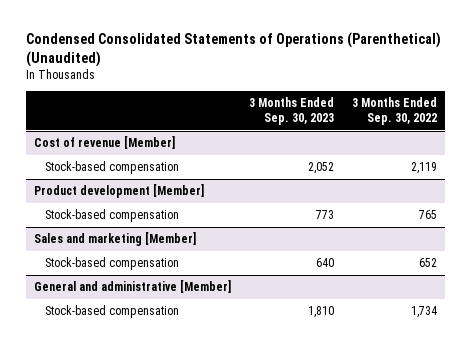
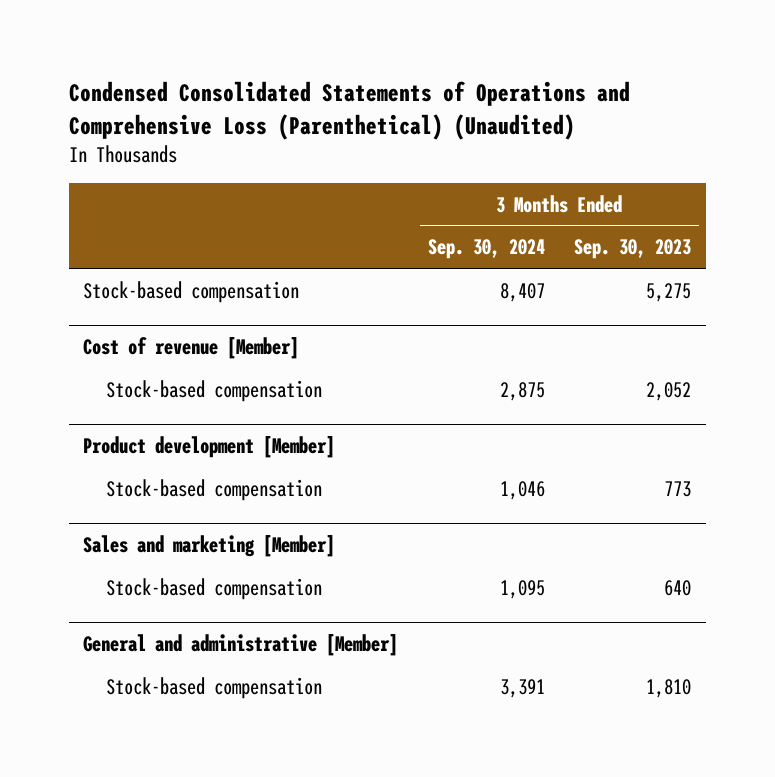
[25,32,441,67] Condensed Consolidated Statements of Operations (Parenthetical) (Unaudited) -> [68,81,630,140] Condensed Consolidated Statements of Operations and Comprehensive Loss (Parenthetical) (Unaudited)
[351,97,437,126] 3 Months Ended Sep. 30, 2022 -> none
none -> [427,239,545,260] Sep. 30, 2024
none -> [83,280,300,303] Stock-based compensation

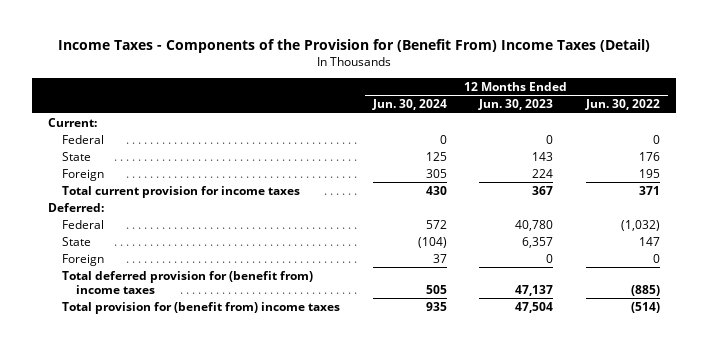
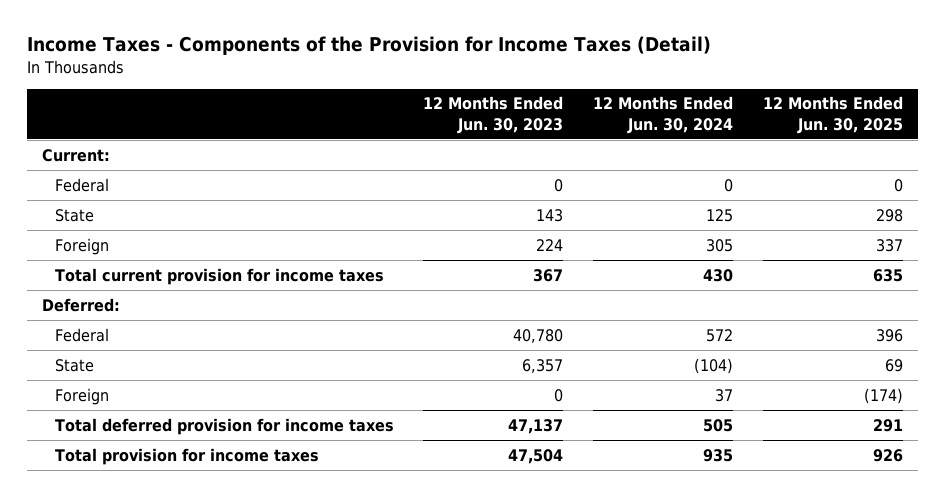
[58,39,651,54] Income Taxes - Components of the Provision for (Benefit From) Income Taxes (Detail) -> [26,36,711,56] Income Taxes - Components of the Provision for Income Taxes (Detail)
[584,99,660,111] Jun. 30, 2022 -> none
none -> [762,96,903,134] 12 Months Ended Jun. 30, 2025
[62,270,314,294] Total deferred provision for (benefit from) income taxes -> [54,417,394,435] Total deferred provision for income taxes
[62,301,341,314] Total provision for (benefit from) income taxes -> [54,447,319,465] Total provision for income taxes

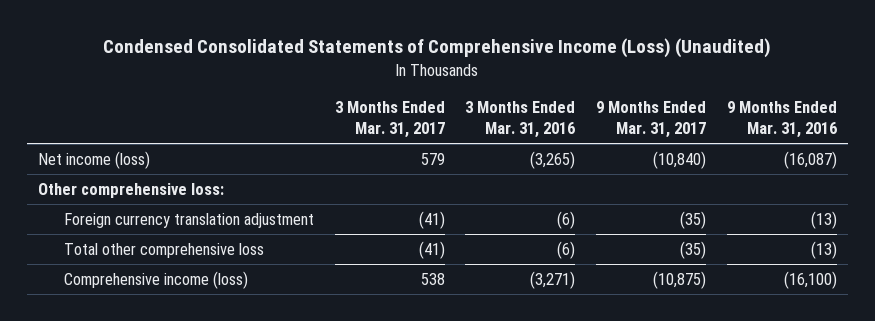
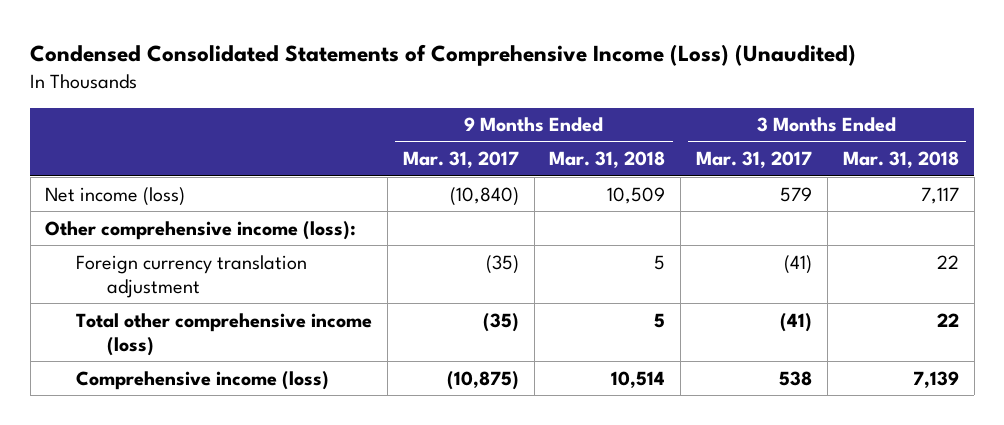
[465,101,576,139] 3 Months Ended Mar. 31, 2016 -> none
[727,101,838,139] 9 Months Ended Mar. 31, 2016 -> none
none -> [549,151,666,169] Mar. 31, 2018
none -> [842,151,959,169] Mar. 31, 2018
[37,182,224,198] Other comprehensive loss: -> [45,220,357,240] Other comprehensive income (loss):
[63,242,264,258] Total other comprehensive loss -> [76,312,373,356] Total other comprehensive income (loss)

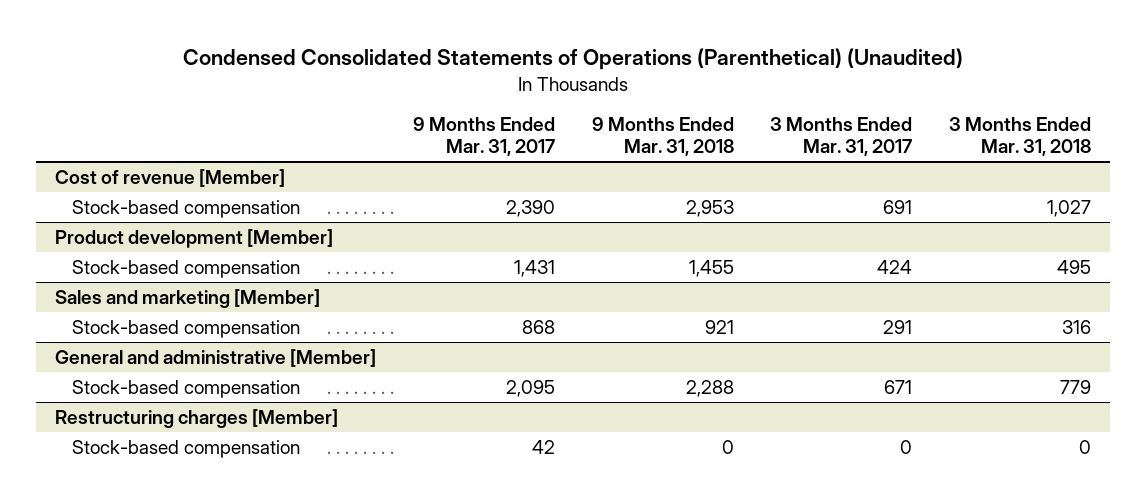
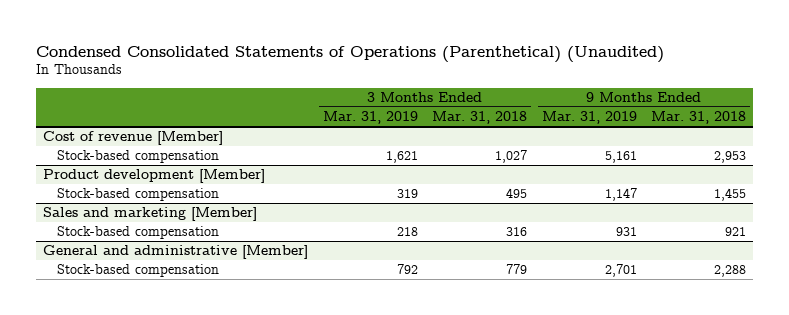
[412,117,555,157] 9 Months Ended Mar. 31, 2017 -> none
[770,117,913,157] 3 Months Ended Mar. 31, 2017 -> none
none -> [322,111,418,125] Mar. 31, 2019
none -> [541,111,637,125] Mar. 31, 2019
[54,408,338,428] Restructuring charges [Member] -> none
[71,439,300,458] Stock-based compensation -> none

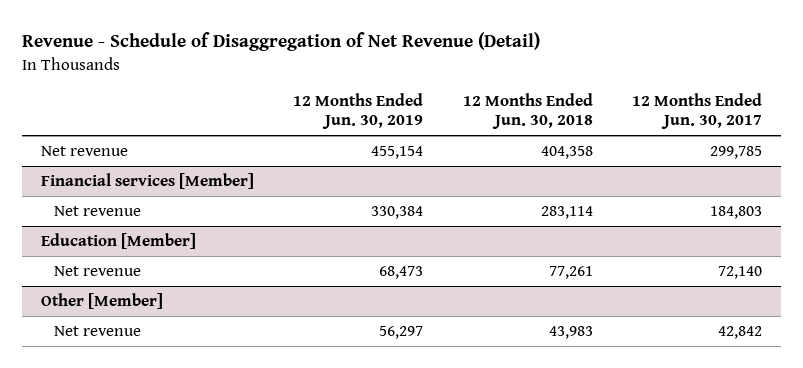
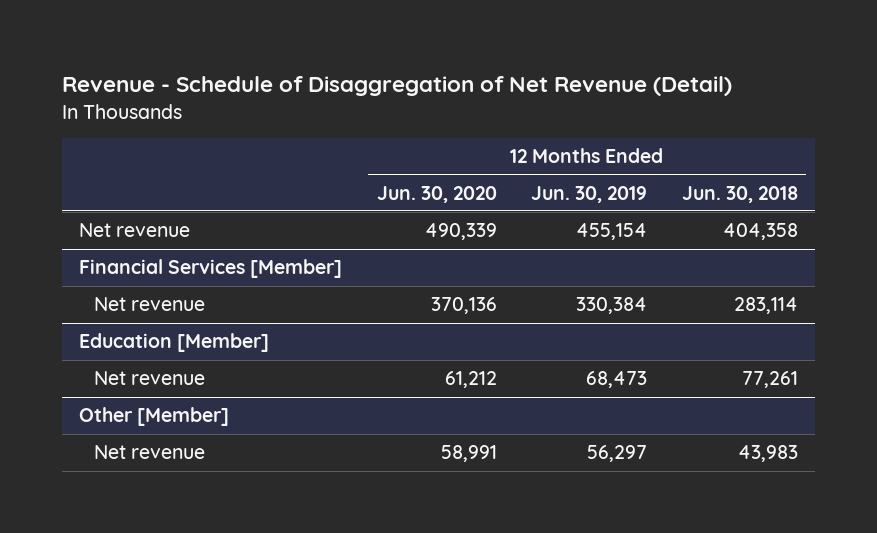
[631,92,762,130] 12 Months Ended Jun. 30, 2017 -> none
none -> [376,185,497,203] Jun. 30, 2020
[41,172,255,189] Financial services [Member] -> [79,259,343,279] Financial Services [Member]

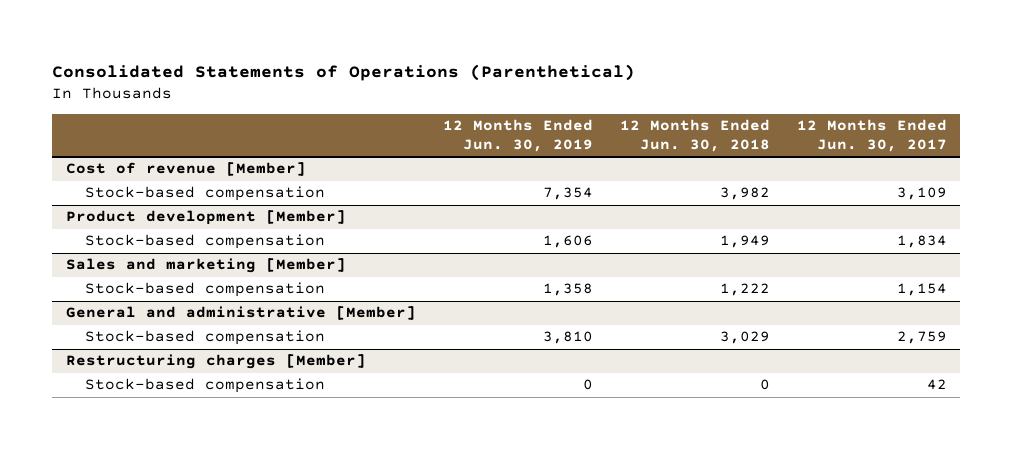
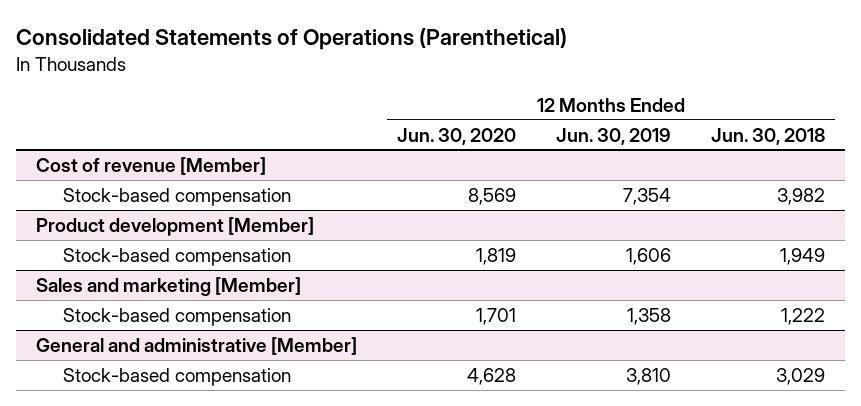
[796,119,947,153] 12 Months Ended Jun. 30, 2017 -> none
none -> [396,127,516,145] Jun. 30, 2020
[65,354,366,370] Restructuring charges [Member] -> none
[84,378,325,394] Stock-based compensation -> none

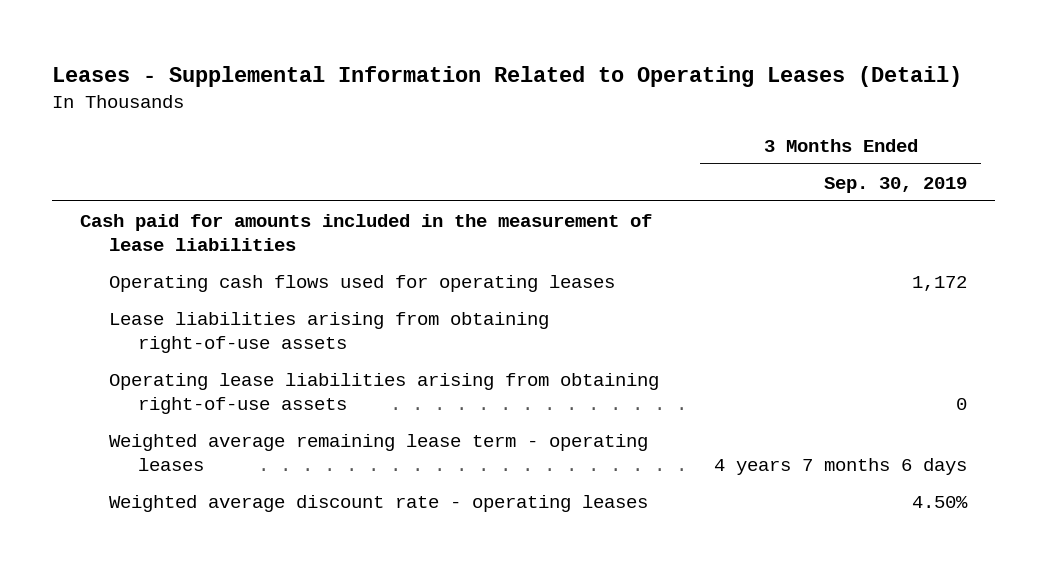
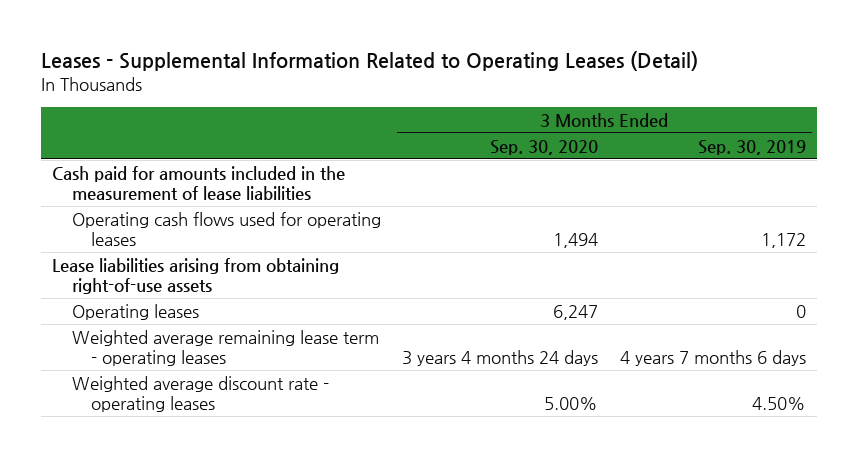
none -> [490,139,599,155] Sep. 30, 2020
[108,372,659,415] Operating lease liabilities arising from obtaining right-of-use assets -> none
none -> [71,303,199,320] Operating leases

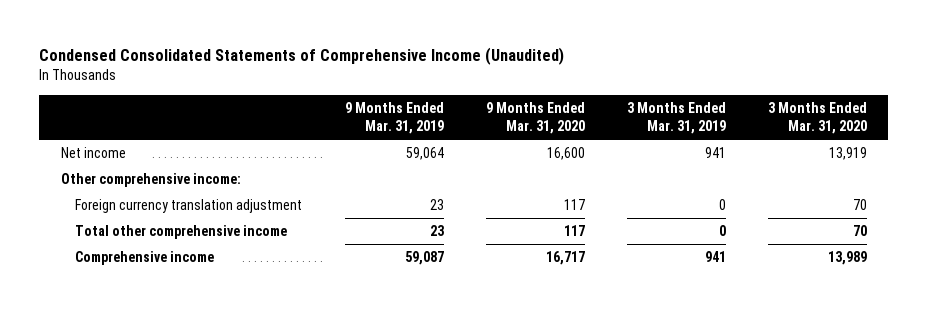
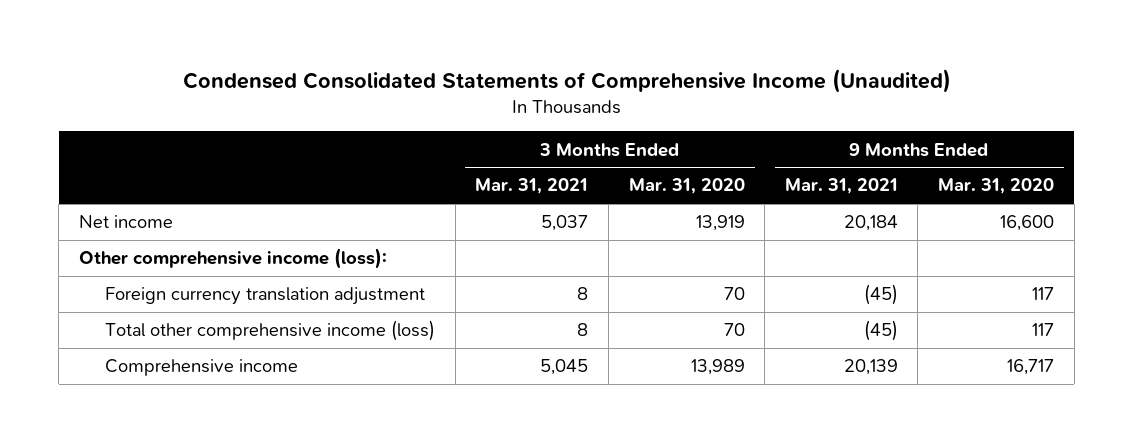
[344,101,444,134] 9 Months Ended Mar. 31, 2019 -> none
[626,101,726,134] 3 Months Ended Mar. 31, 2019 -> none
none -> [475,178,589,195] Mar. 31, 2021
none -> [784,178,898,195] Mar. 31, 2021
[60,173,241,188] Other comprehensive income: -> [78,248,387,270] Other comprehensive income (loss):
[75,225,288,240] Total other comprehensive income -> [105,320,436,342] Total other comprehensive income (loss)

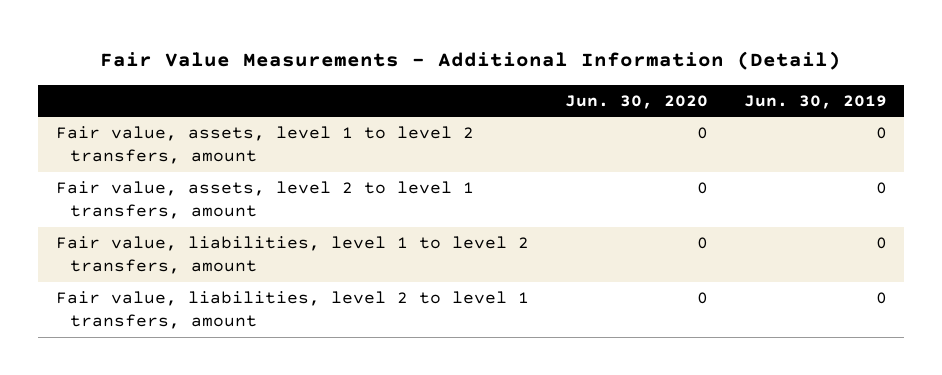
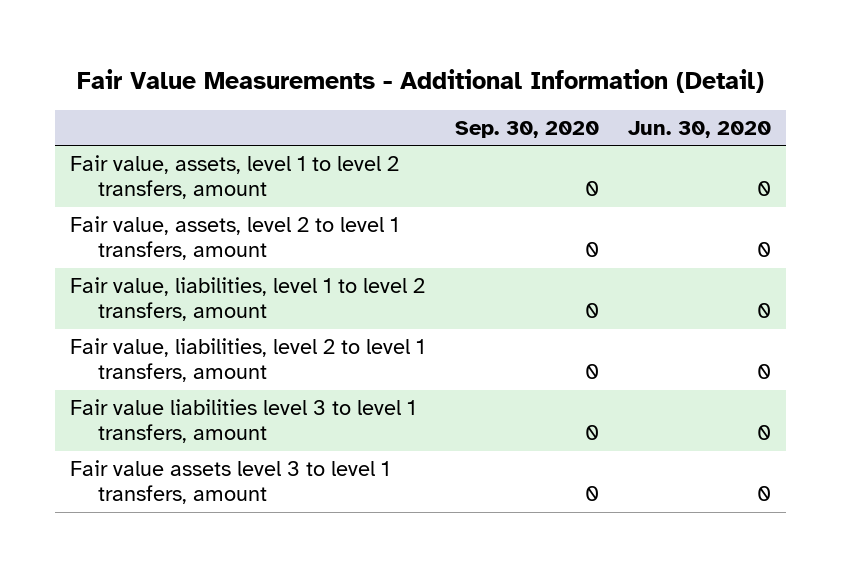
[743,94,887,109] Jun. 30, 2019 -> none
none -> [454,121,599,139] Sep. 30, 2020
none -> [70,398,417,444] Fair value liabilities level 3 to level 1 transfers, amount
none -> [70,459,391,505] Fair value assets level 3 to level 1 transfers, amount

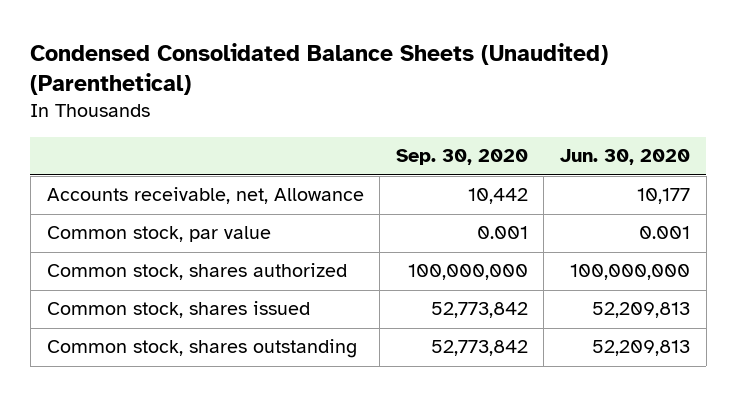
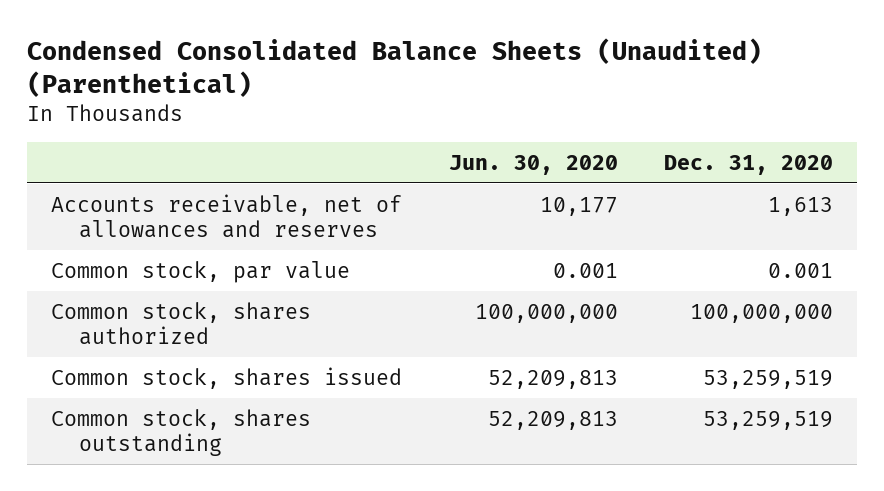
[395,149,528,166] Sep. 30, 2020 -> none
none -> [664,155,834,176] Dec. 31, 2020
[46,187,364,205] Accounts receivable, net, Allowance -> [50,193,402,238] Accounts receivable, net of allowances and reserves

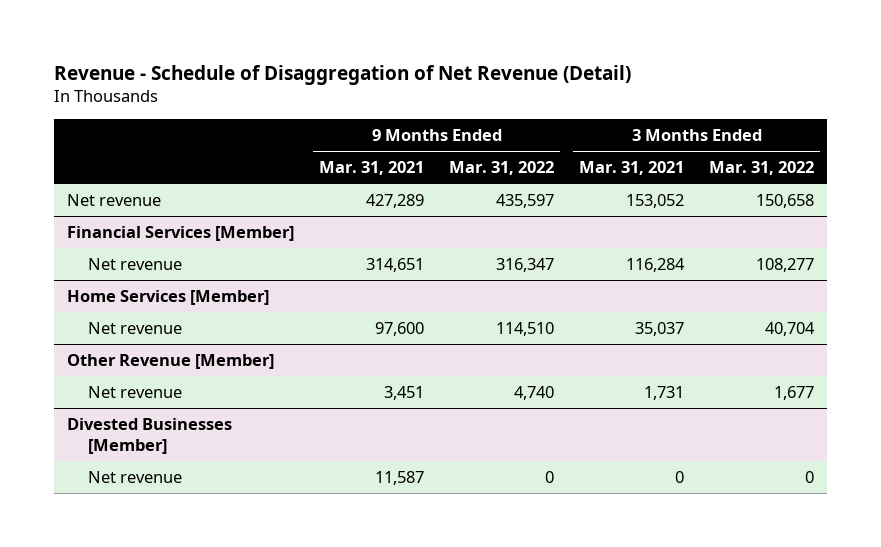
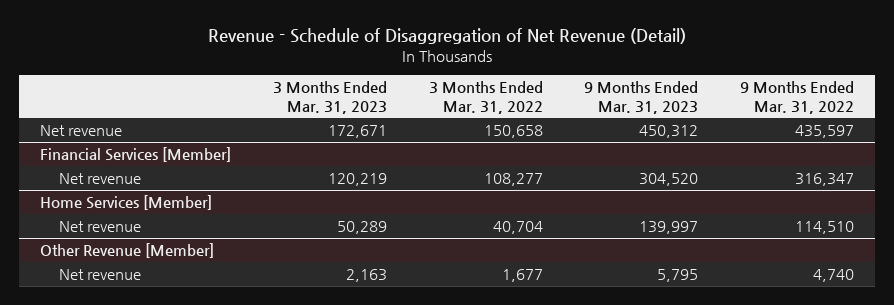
[319,161,425,176] Mar. 31, 2021 -> none
[579,161,685,176] Mar. 31, 2021 -> none
none -> [272,80,387,114] 3 Months Ended Mar. 31, 2023
none -> [584,80,699,114] 9 Months Ended Mar. 31, 2023
[67,418,233,454] Divested Businesses [Member] -> none
[87,471,182,484] Net revenue -> none

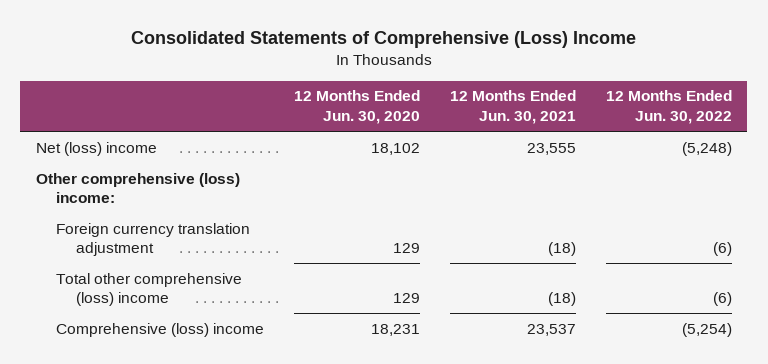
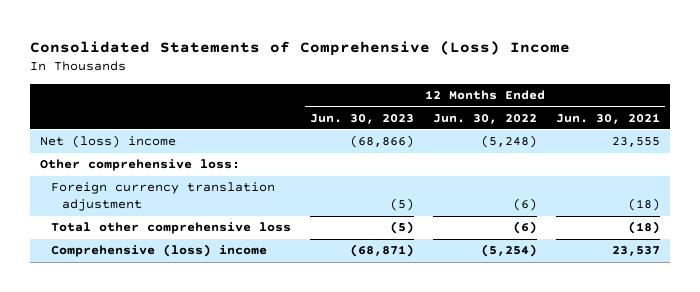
[294,90,421,125] 12 Months Ended Jun. 30, 2020 -> none
none -> [309,113,414,124] Jun. 30, 2023
[35,172,240,204] Other comprehensive (loss) income: -> [39,159,240,172] Other comprehensive loss:
[55,272,242,307] Total other comprehensive (loss) income -> [50,222,291,235] Total other comprehensive loss

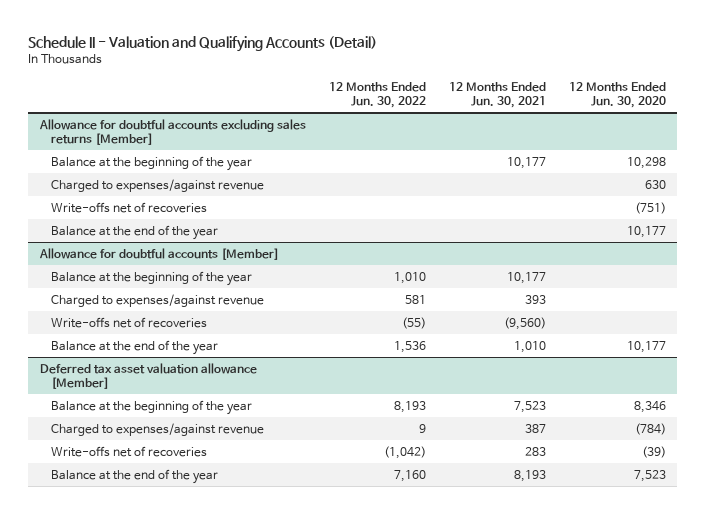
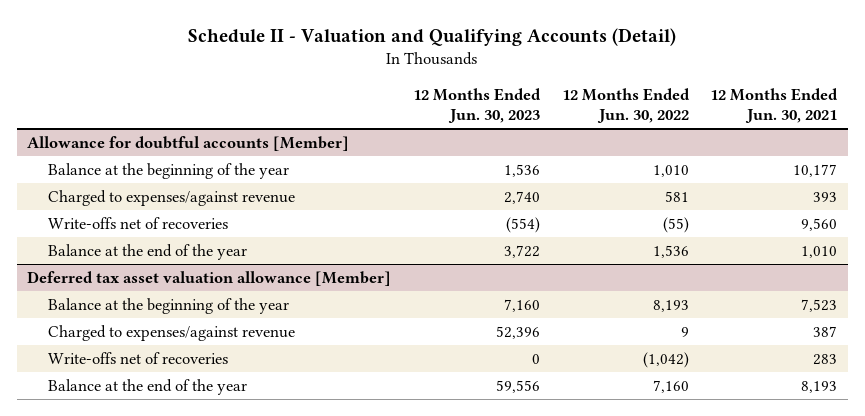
[568,81,666,108] 12 Months Ended Jun. 30, 2020 -> none
none -> [413,87,542,124] 12 Months Ended Jun. 30, 2023
[38,118,306,145] Allowance for doubtful accounts excluding sales returns [Member] -> none
[50,155,252,171] Balance at the beginning of the year -> none
[50,178,264,192] Charged to expenses/against revenue -> none
[50,201,207,213] Write-offs net of recoveries -> none
[50,224,218,240] Balance at the end of the year -> none
[503,316,546,330] (9,560) -> [801,217,838,231] 9,560

